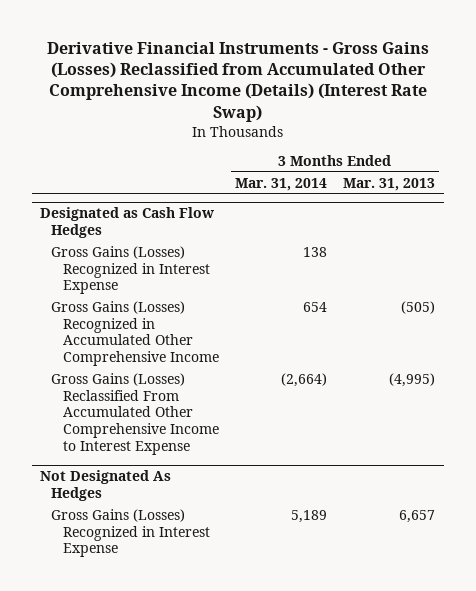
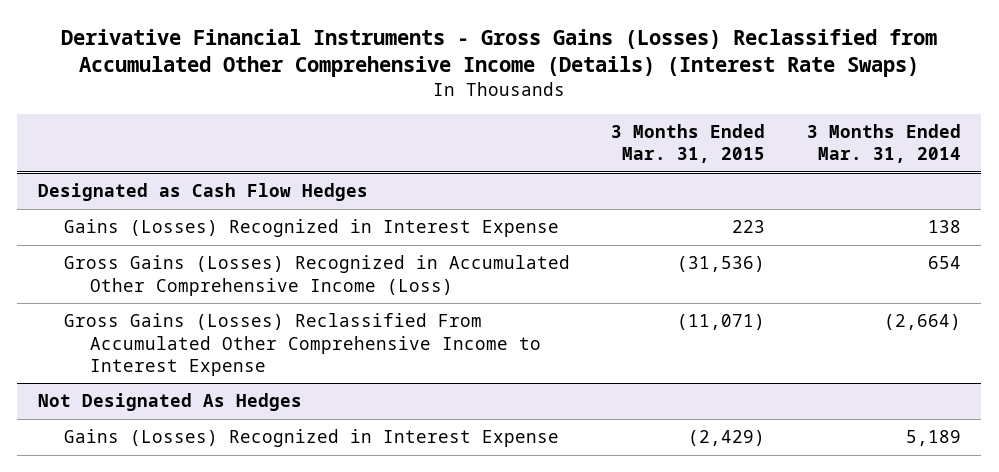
[46,41,429,122] Derivative Financial Instruments - Gross Gains (Losses) Reclassified from Accumulated Other Comprehensive Income (Details) (Interest Rate Swap) -> [61,28,938,78] Derivative Financial Instruments - Gross Gains (Losses) Reclassified from Accumulated Other Comprehensive Income (Details) (Interest Rate Swaps)
[343,177,436,191] Mar. 31, 2013 -> none
none -> [611,123,766,164] 3 Months Ended Mar. 31, 2015
[51,245,210,295] Gross Gains (Losses) Recognized in Interest Expense -> [63,219,559,238] Gains (Losses) Recognized in Interest Expense
[51,300,219,367] Gross Gains (Losses) Recognized in Accumulated Other Comprehensive Income -> [63,255,570,296] Gross Gains (Losses) Recognized in Accumulated Other Comprehensive Income (Loss)
[51,508,210,558] Gross Gains (Losses) Recognized in Interest Expense -> [63,429,559,448] Gains (Losses) Recognized in Interest Expense

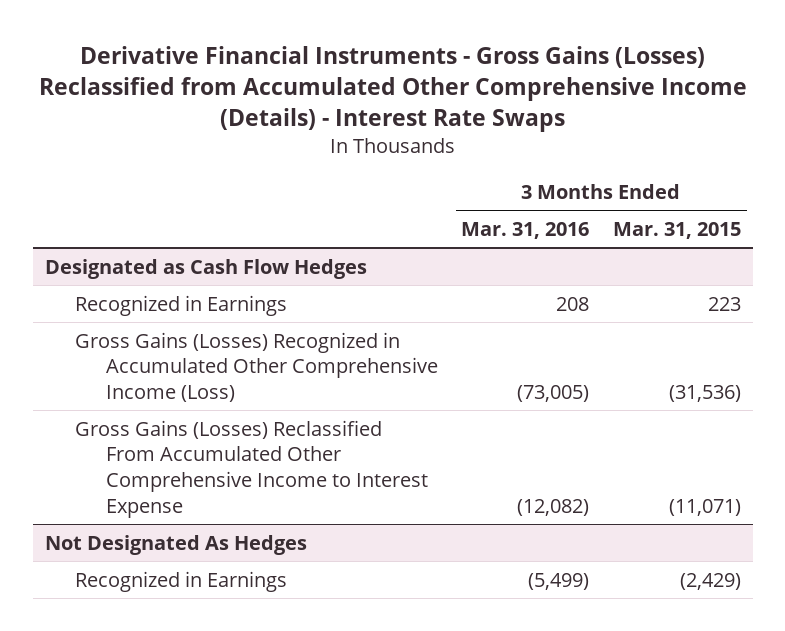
[61,28,938,78] Derivative Financial Instruments - Gross Gains (Losses) Reclassified from Accumulated Other Comprehensive Income (Details) (Interest Rate Swaps) -> [38,45,747,133] Derivative Financial Instruments - Gross Gains (Losses) Reclassified from Accumulated Other Comprehensive Income (Details) - Interest Rate Swaps
[806,123,961,164] 3 Months Ended Mar. 31, 2014 -> none
none -> [461,221,590,239] Mar. 31, 2016
[63,219,559,238] Gains (Losses) Recognized in Interest Expense -> [75,294,288,316] Recognized in Earnings
[63,429,559,448] Gains (Losses) Recognized in Interest Expense -> [75,570,288,592] Recognized in Earnings

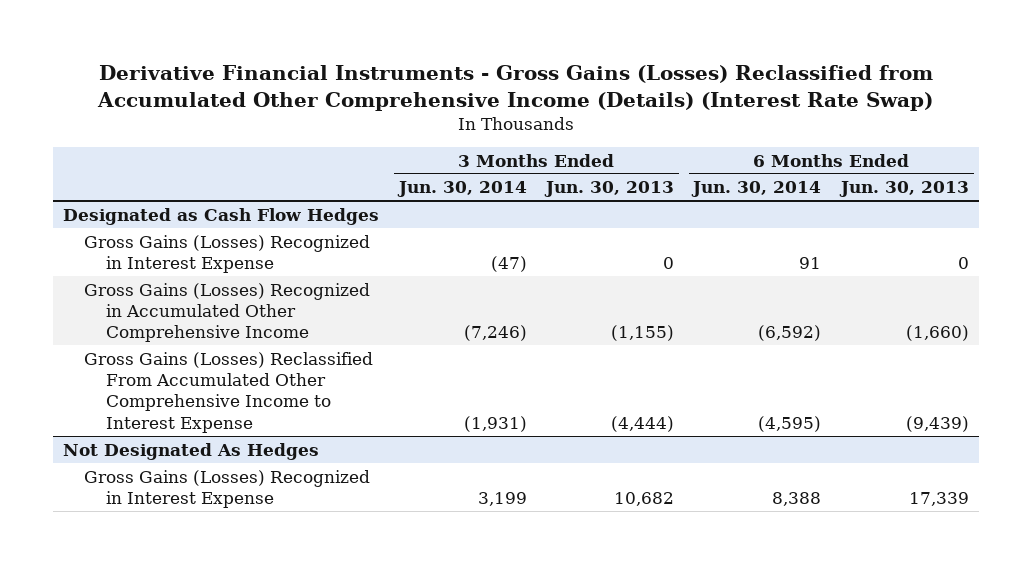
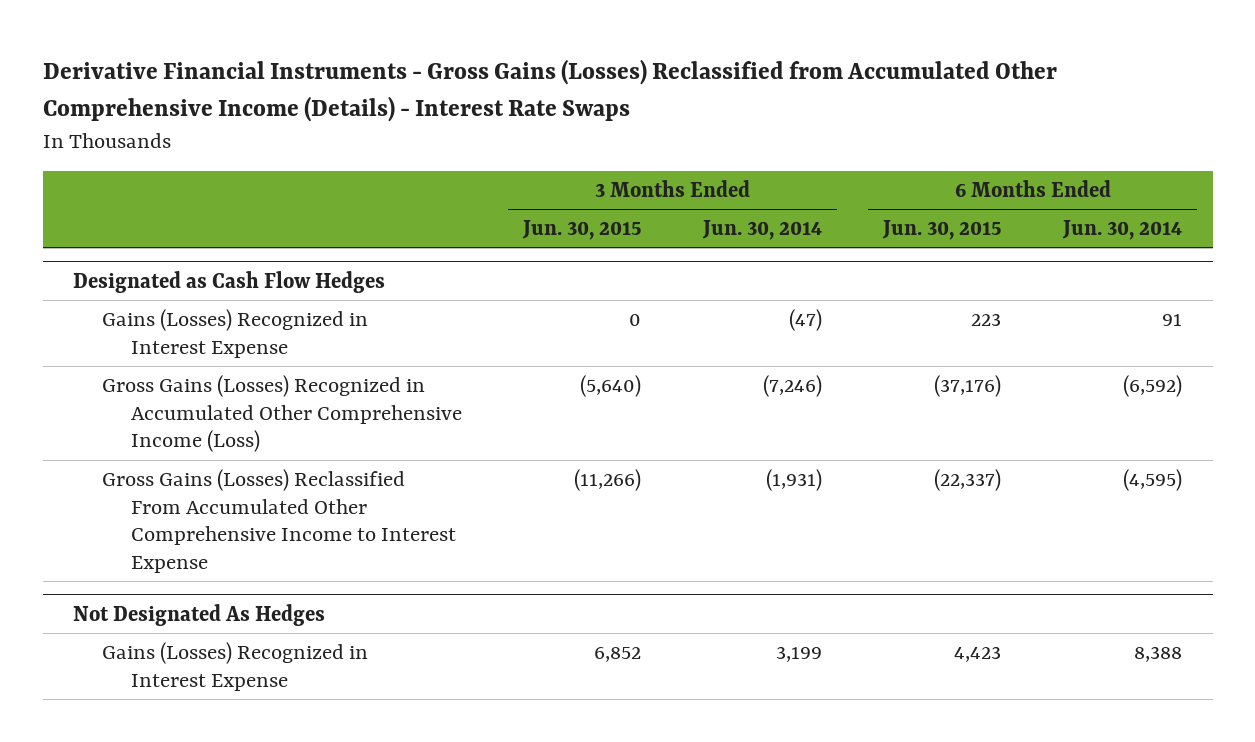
[96,65,933,111] Derivative Financial Instruments - Gross Gains (Losses) Reclassified from Accumulated Other Comprehensive Income (Details) (Interest Rate Swap) -> [42,59,1057,122] Derivative Financial Instruments - Gross Gains (Losses) Reclassified from Accumulated Other Comprehensive Income (Details) - Interest Rate Swaps
[543,181,674,198] Jun. 30, 2013 -> none
[838,181,969,198] Jun. 30, 2013 -> none
none -> [522,219,642,240] Jun. 30, 2015
none -> [882,219,1002,240] Jun. 30, 2015
[84,234,371,273] Gross Gains (Losses) Recognized in Interest Expense -> [102,308,369,358] Gains (Losses) Recognized in Interest Expense
[84,282,371,343] Gross Gains (Losses) Recognized in Accumulated Other Comprehensive Income -> [102,374,462,453] Gross Gains (Losses) Recognized in Accumulated Other Comprehensive Income (Loss)
[84,469,371,508] Gross Gains (Losses) Recognized in Interest Expense -> [102,641,369,691] Gains (Losses) Recognized in Interest Expense

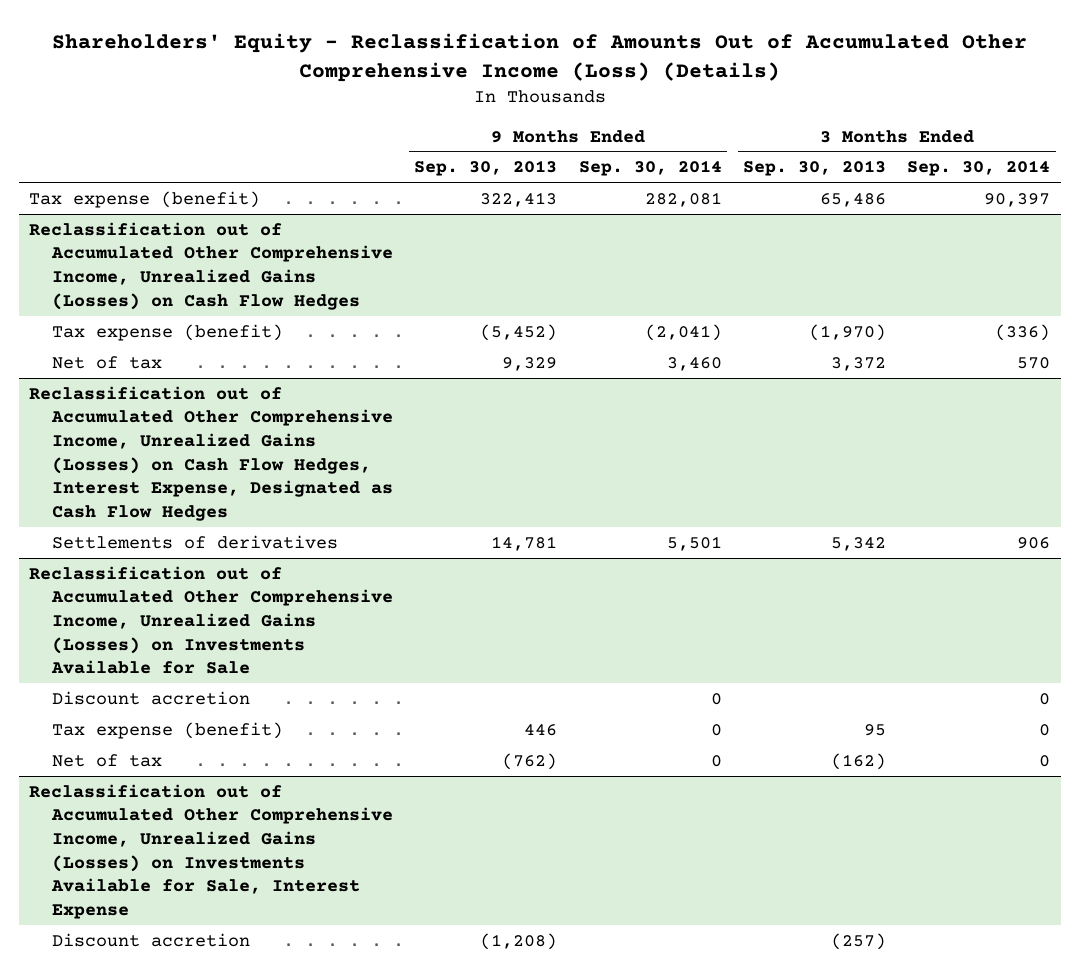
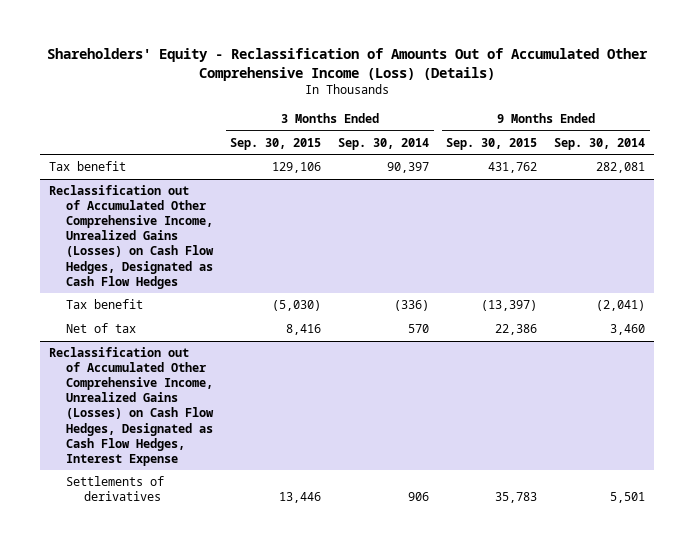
[414,160,558,177] Sep. 30, 2013 -> none
[743,160,887,177] Sep. 30, 2013 -> none
none -> [230,137,322,150] Sep. 30, 2015
none -> [446,137,538,150] Sep. 30, 2015
[29,190,261,208] Tax expense (benefit) -> [48,161,126,172] Tax benefit
[29,221,393,310] Reclassification out of Accumulated Other Comprehensive Income, Unrealized Gains (Losses) on Cash Flow Hedges -> [48,185,215,289] Reclassification out of Accumulated Other Comprehensive Income, Unrealized Gains (Losses) on Cash Flow Hedges, Designated as Cash Flow Hedges
[51,323,283,341] Tax expense (benefit) -> [66,299,144,310] Tax benefit
[29,385,393,521] Reclassification out of Accumulated Other Comprehensive Income, Unrealized Gains (Losses) on Cash Flow Hedges, Interest Expense, Designated as Cash Flow Hedges -> [48,347,215,466] Reclassification out of Accumulated Other Comprehensive Income, Unrealized Gains (Losses) on Cash Flow Hedges, Designated as Cash Flow Hedges, Interest Expense
[29,565,393,675] Reclassification out of Accumulated Other Comprehensive Income, Unrealized Gains (Losses) on Investments Available for Sale -> none
[51,690,250,705] Discount accretion -> none
[51,721,283,739] Tax expense (benefit) -> none
[51,753,162,767] Net of tax -> none
[29,783,393,919] Reclassification out of Accumulated Other Comprehensive Income, Unrealized Gains (Losses) on Investments Available for Sale, Interest Expense -> none
[51,932,250,947] Discount accretion -> none

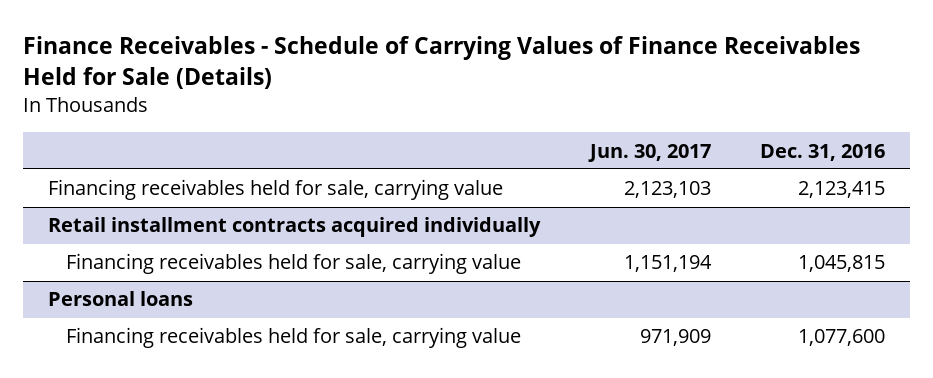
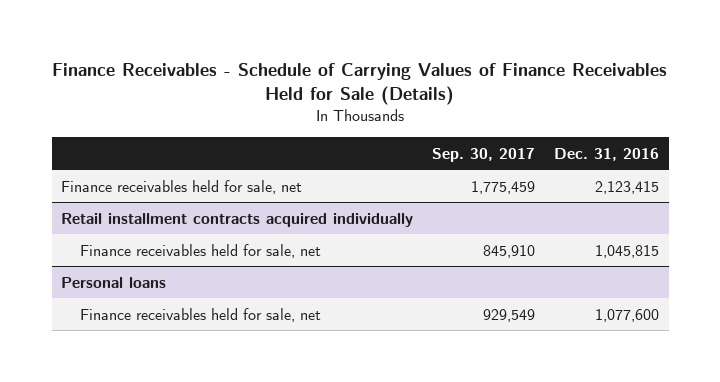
[587,143,711,162] Jun. 30, 2017 -> none
none -> [432,147,536,162] Sep. 30, 2017
[48,179,504,201] Financing receivables held for sale, carrying value -> [61,179,303,194] Finance receivables held for sale, net
[66,253,522,275] Financing receivables held for sale, carrying value -> [80,243,322,258] Finance receivables held for sale, net
[66,327,522,349] Financing receivables held for sale, carrying value -> [80,307,322,322] Finance receivables held for sale, net

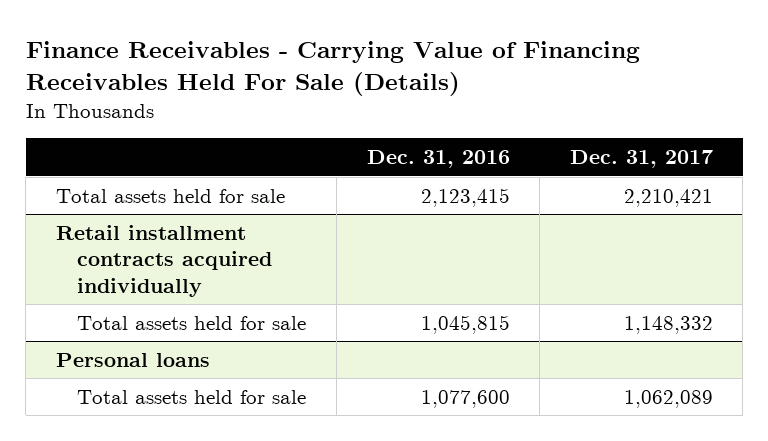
[52,62,668,106] Finance Receivables - Schedule of Carrying Values of Finance Receivables Held for Sale (Details) -> [25,40,640,96] Finance Receivables - Carrying Value of Financing Receivables Held For Sale (Details)
[432,147,536,162] Sep. 30, 2017 -> none
none -> [569,150,713,169] Dec. 31, 2017
[61,179,303,194] Finance receivables held for sale, net -> [55,188,285,203] Total assets held for sale
[80,243,322,258] Finance receivables held for sale, net -> [77,315,307,330] Total assets held for sale
[80,307,322,322] Finance receivables held for sale, net -> [77,389,307,404] Total assets held for sale

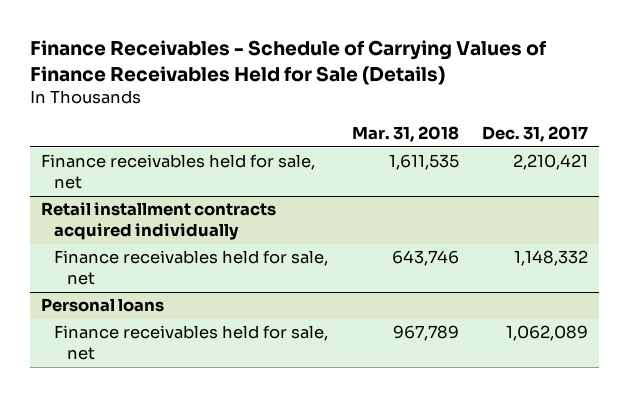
[25,40,640,96] Finance Receivables - Carrying Value of Financing Receivables Held For Sale (Details) -> [29,40,547,86] Finance Receivables - Schedule of Carrying Values of Finance Receivables Held for Sale (Details)
[366,150,510,169] Dec. 31, 2016 -> none
none -> [351,126,459,143] Mar. 31, 2018
[55,188,285,203] Total assets held for sale -> [41,154,316,190] Finance receivables held for sale, net
[77,315,307,330] Total assets held for sale -> [54,250,329,286] Finance receivables held for sale, net
[77,389,307,404] Total assets held for sale -> [54,325,329,361] Finance receivables held for sale, net

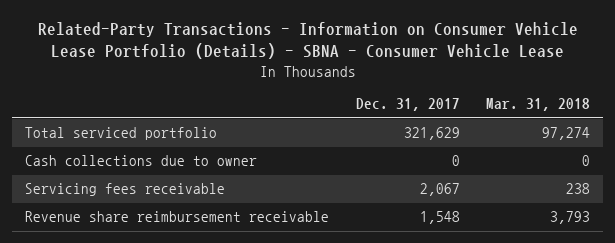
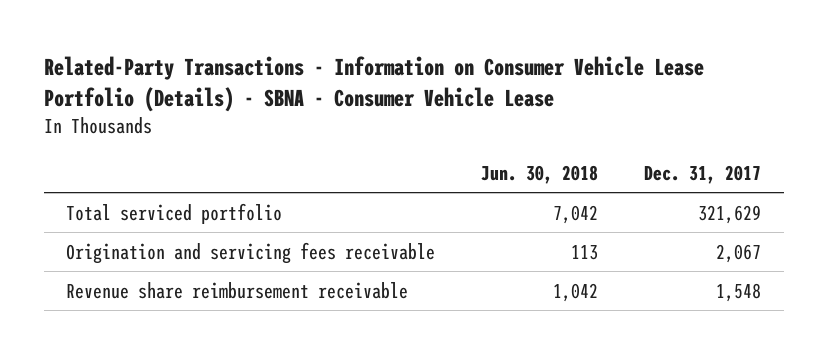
[485,98,590,112] Mar. 31, 2018 -> none
none -> [481,164,599,184] Jun. 30, 2018
[25,155,258,167] Cash collections due to owner -> none
[25,183,226,197] Servicing fees receivable -> [66,241,436,264] Origination and servicing fees receivable

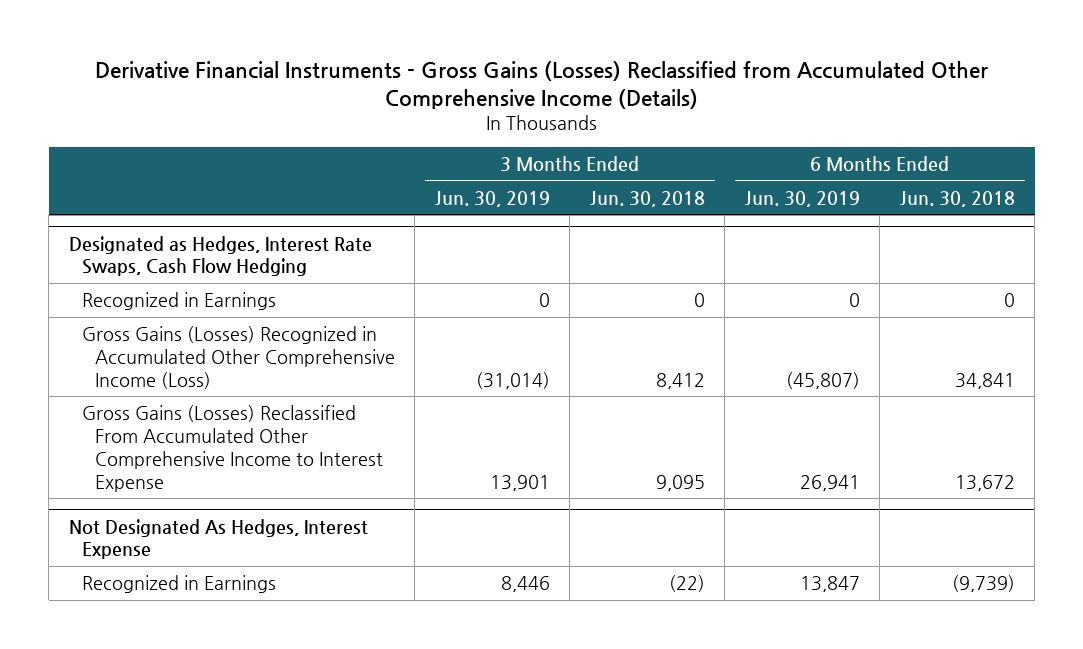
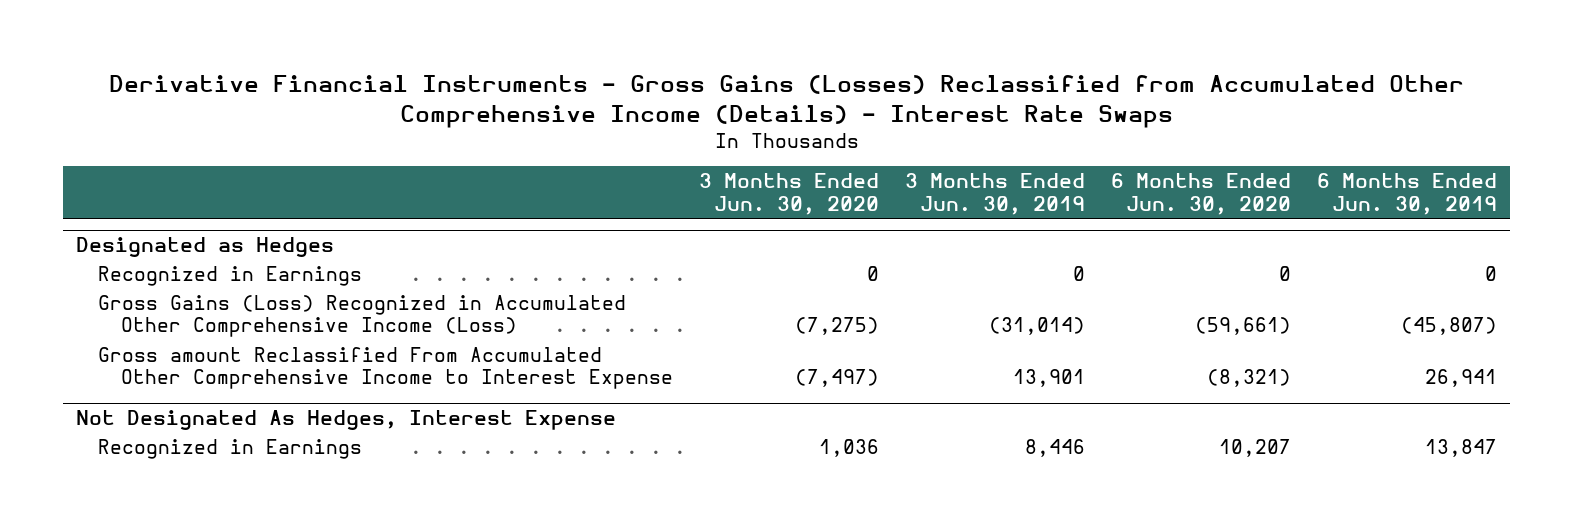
[94,60,988,109] Derivative Financial Instruments - Gross Gains (Losses) Reclassified from Accumulated Other Comprehensive Income (Details) -> [108,75,1464,128] Derivative Financial Instruments - Gross Gains (Losses) Reclassified from Accumulated Other Comprehensive Income (Details) - Interest Rate Swaps
[589,190,705,207] Jun. 30, 2018 -> none
[899,190,1015,207] Jun. 30, 2018 -> none
none -> [698,173,879,215] 3 Months Ended Jun. 30, 2020
none -> [1111,173,1292,215] 6 Months Ended Jun. 30, 2020
[68,235,372,277] Designated as Hedges, Interest Rate Swaps, Cash Flow Hedging -> none
none -> [76,237,335,258] Designated as Hedges
[81,326,395,389] Gross Gains (Losses) Recognized in Accumulated Other Comprehensive Income (Loss) -> [98,294,627,338] Gross Gains (Loss) Recognized in Accumulated Other Comprehensive Income (Loss)
[81,405,383,492] Gross Gains (Losses) Reclassified From Accumulated Other Comprehensive Income to Interest Expense -> [98,346,673,390] Gross amount Reclassified From Accumulated Other Comprehensive Income to Interest Expense

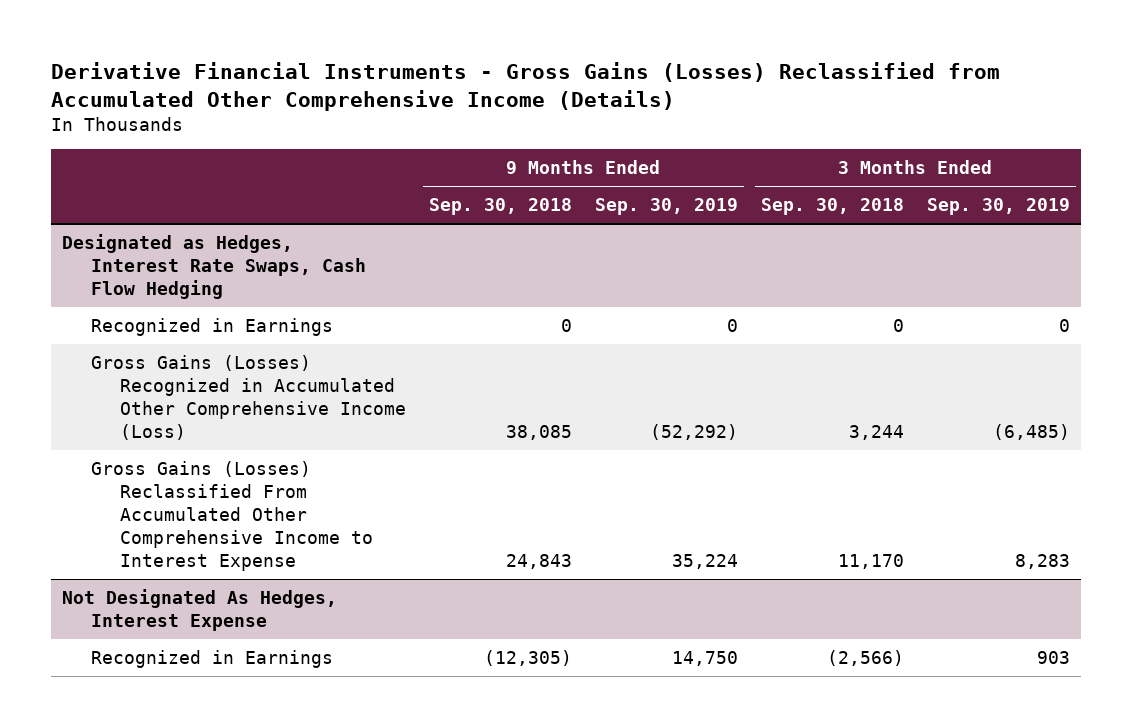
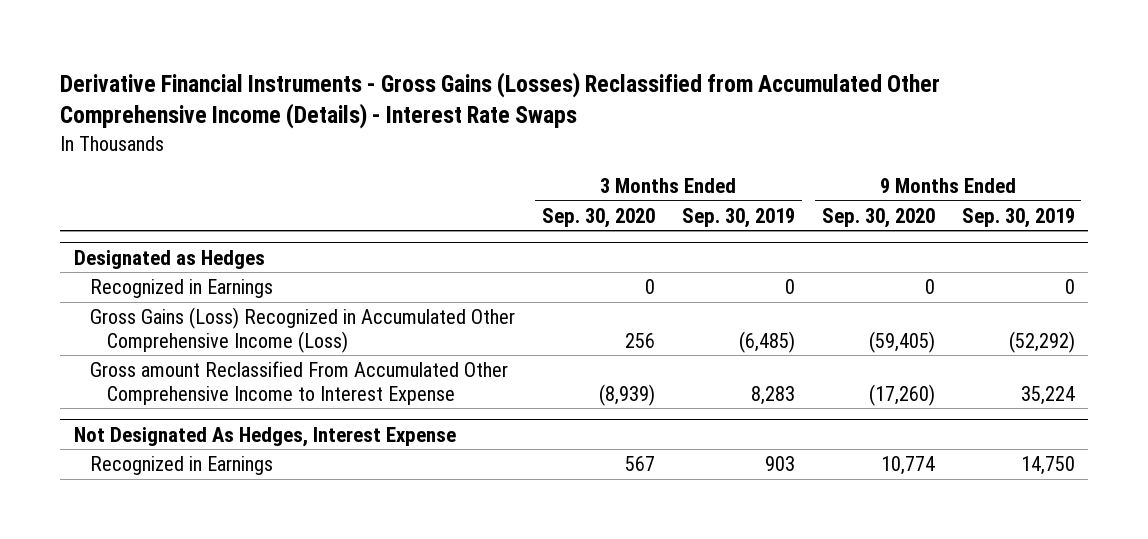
[50,61,1000,111] Derivative Financial Instruments - Gross Gains (Losses) Reclassified from Accumulated Other Comprehensive Income (Details) -> [60,71,941,130] Derivative Financial Instruments - Gross Gains (Losses) Reclassified from Accumulated Other Comprehensive Income (Details) - Interest Rate Swaps
[428,198,572,216] Sep. 30, 2018 -> none
[760,198,904,216] Sep. 30, 2018 -> none
none -> [542,207,656,228] Sep. 30, 2020
none -> [821,207,935,228] Sep. 30, 2020
[62,234,367,300] Designated as Hedges, Interest Rate Swaps, Cash Flow Hedging -> none
none -> [73,249,265,269] Designated as Hedges
[91,355,406,441] Gross Gains (Losses) Recognized in Accumulated Other Comprehensive Income (Loss) -> [90,306,516,353] Gross Gains (Loss) Recognized in Accumulated Other Comprehensive Income (Loss)
[91,461,373,572] Gross Gains (Losses) Reclassified From Accumulated Other Comprehensive Income to Interest Expense -> [90,360,509,405] Gross amount Reclassified From Accumulated Other Comprehensive Income to Interest Expense

